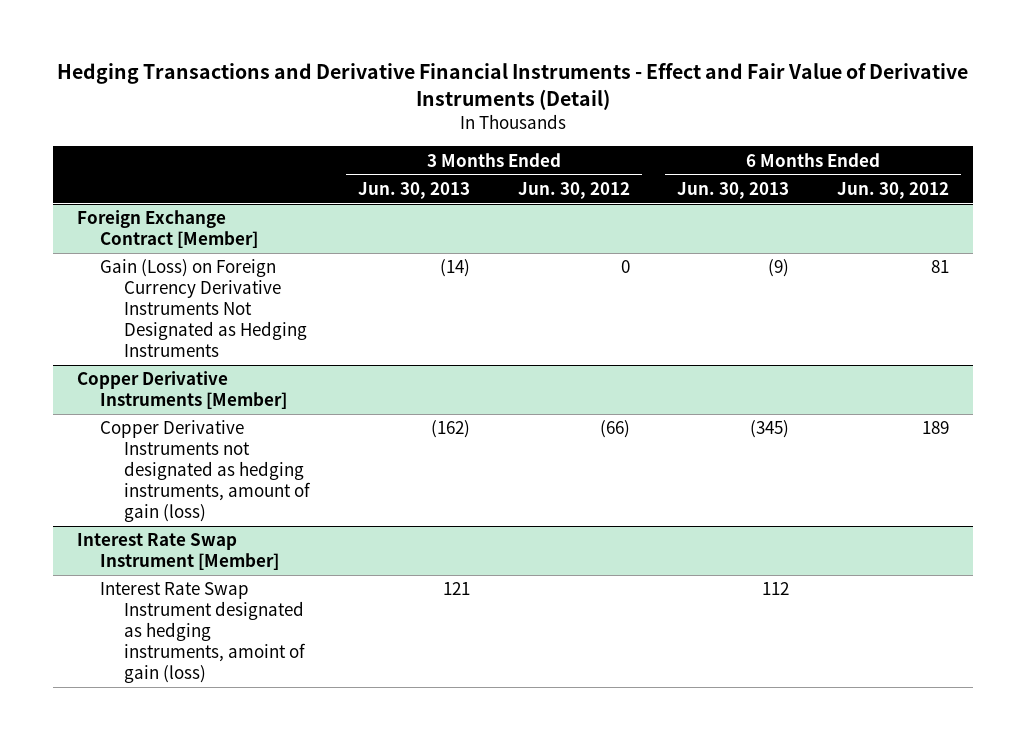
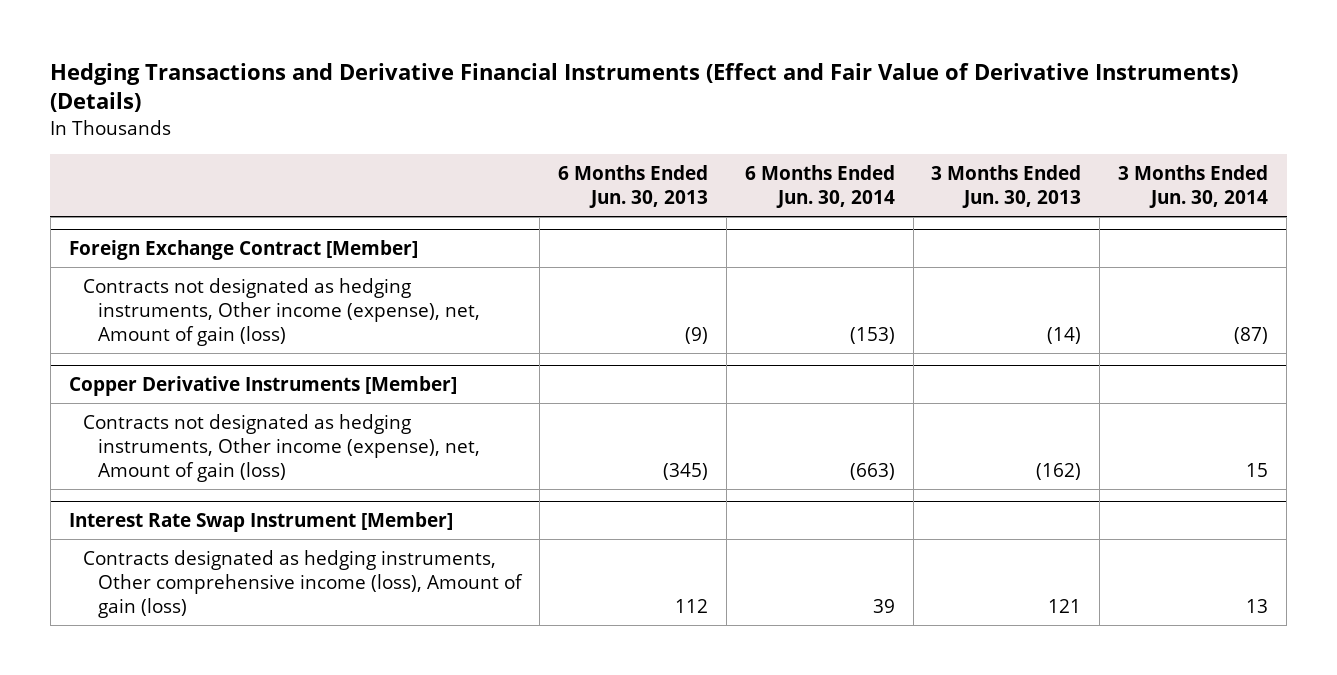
[56,63,968,110] Hedging Transactions and Derivative Financial Instruments - Effect and Fair Value of Derivative Instruments (Detail) -> [50,62,1239,113] Hedging Transactions and Derivative Financial Instruments (Effect and Fair Value of Derivative Instruments) (Details)
[517,181,630,199] Jun. 30, 2012 -> none
[837,181,950,199] Jun. 30, 2012 -> none
none -> [744,164,895,208] 6 Months Ended Jun. 30, 2014
none -> [1118,164,1269,208] 3 Months Ended Jun. 30, 2014
[100,259,307,358] Gain (Loss) on Foreign Currency Derivative Instruments Not Designated as Hedging Instruments -> [83,277,480,347] Contracts not designated as hedging instruments, Other income (expense), net, Amount of gain (loss)
[100,420,311,523] Copper Derivative Instruments not designated as hedging instruments, amount of gain (loss) -> [83,413,480,483] Contracts not designated as hedging instruments, Other income (expense), net, Amount of gain (loss)
[100,582,306,684] Interest Rate Swap Instrument designated as hedging instruments, amoint of gain (loss) -> [83,549,523,619] Contracts designated as hedging instruments, Other comprehensive income (loss), Amount of gain (loss)

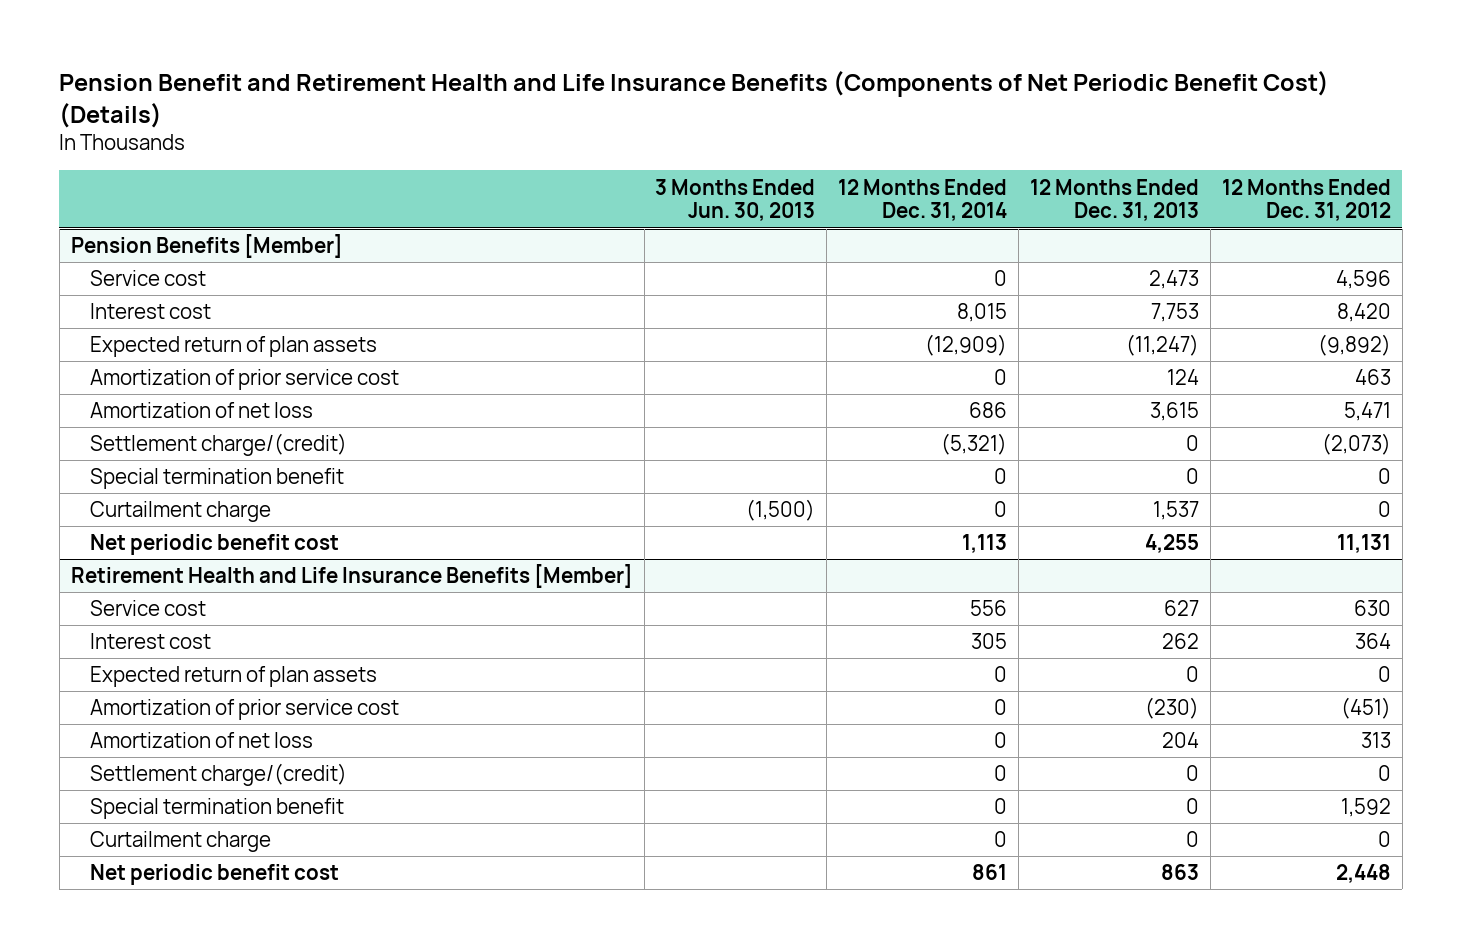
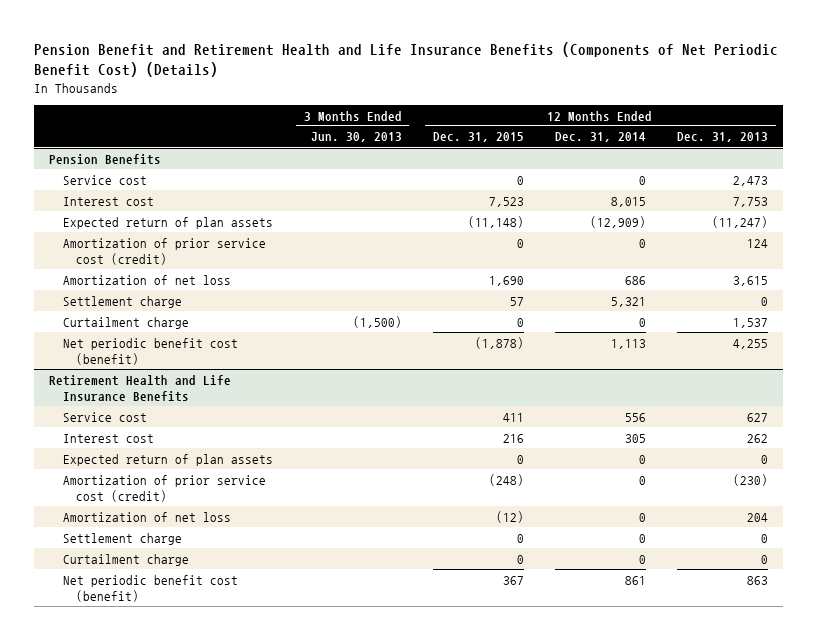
[1221,178,1391,222] 12 Months Ended Dec. 31, 2012 -> none
none -> [432,132,524,143] Dec. 31, 2015
[70,234,343,259] Pension Benefits [Member] -> [49,153,162,165] Pension Benefits
[89,369,399,391] Amortization of prior service cost -> [62,237,266,265] Amortization of prior service cost (credit)
[89,468,344,490] Special termination benefit -> none
[89,433,347,457] Settlement charge/(credit) -> [62,295,182,308] Settlement charge
[941,433,1008,456] (5,321) -> [610,296,646,307] 5,321
[89,534,339,556] Net periodic benefit cost -> [62,337,238,365] Net periodic benefit cost (benefit)
[70,564,633,589] Retirement Health and Life Insurance Benefits [Member] -> [49,374,232,402] Retirement Health and Life Insurance Benefits
[89,699,399,721] Amortization of prior service cost -> [62,474,266,502] Amortization of prior service cost (credit)
[89,798,344,820] Special termination benefit -> none
[89,763,347,787] Settlement charge/(credit) -> [62,532,182,545] Settlement charge
[89,864,339,886] Net periodic benefit cost -> [62,574,238,602] Net periodic benefit cost (benefit)

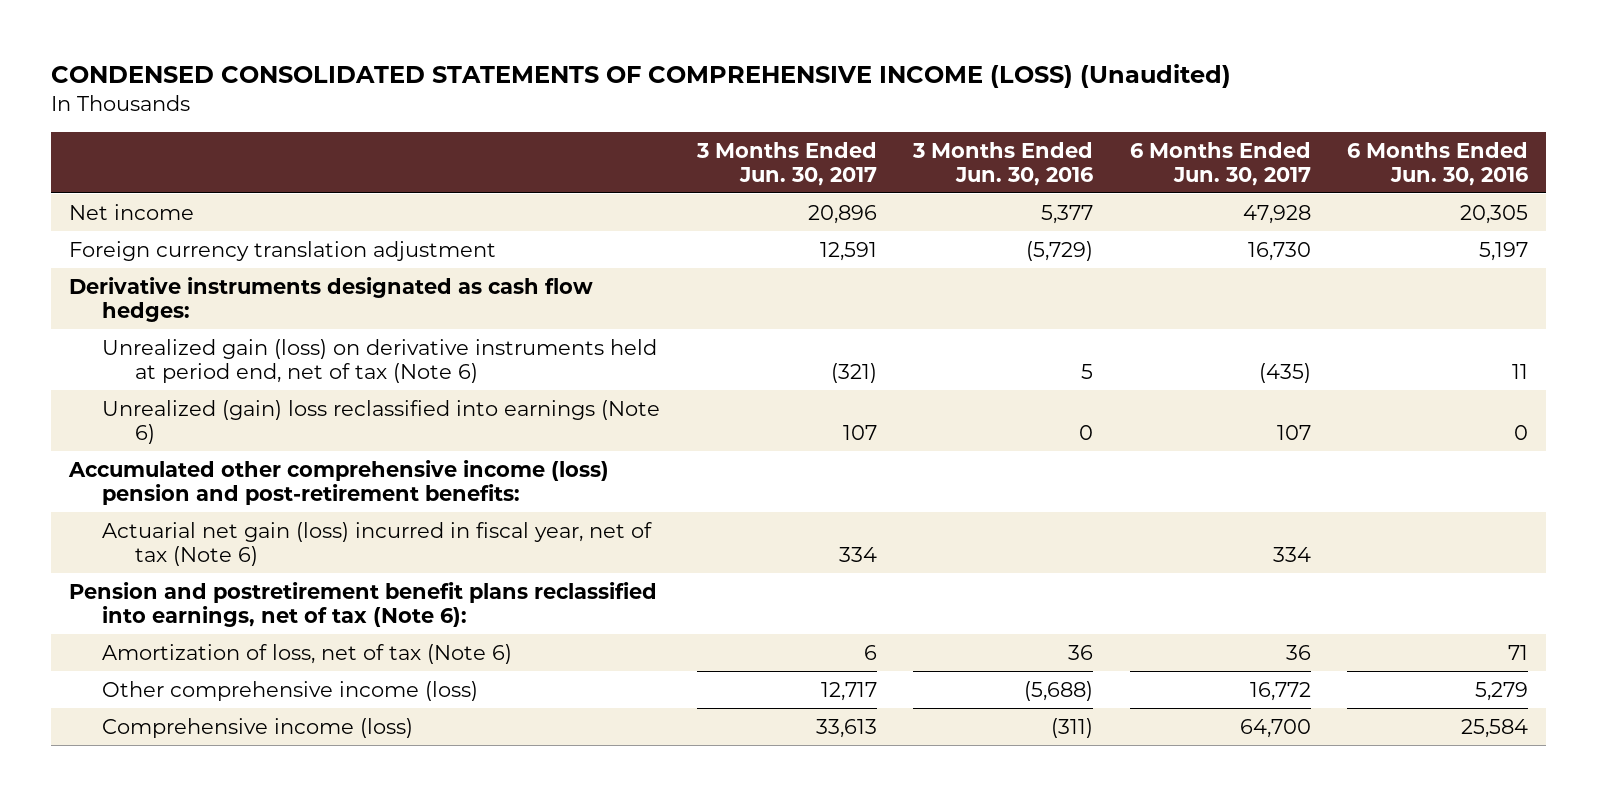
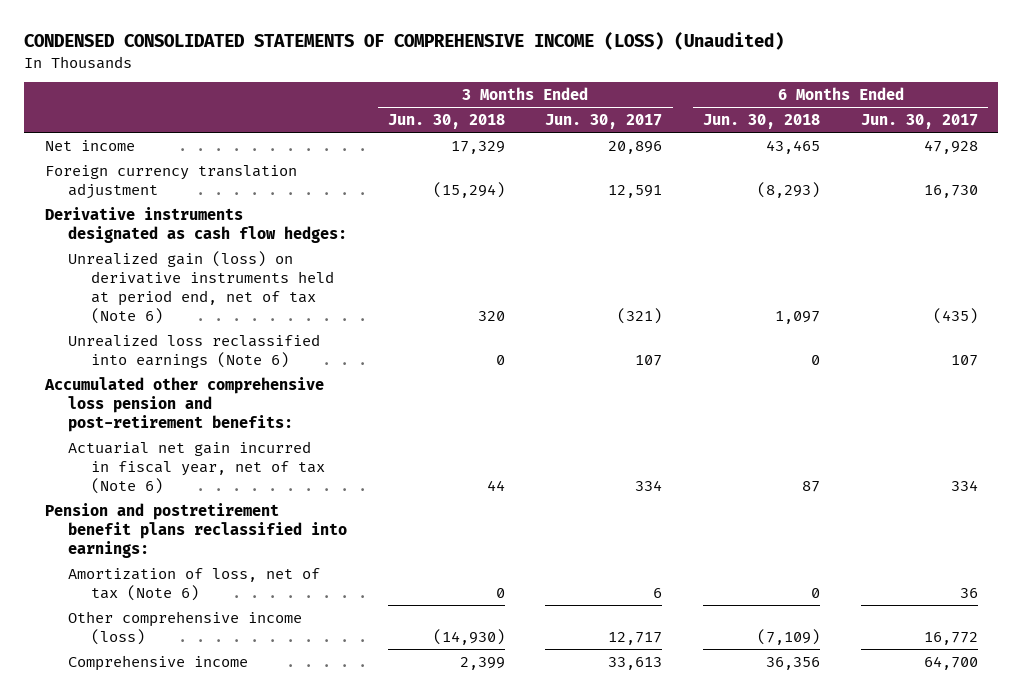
[912,141,1094,186] 3 Months Ended Jun. 30, 2016 -> none
[1347,141,1529,186] 6 Months Ended Jun. 30, 2016 -> none
none -> [387,113,505,129] Jun. 30, 2018
none -> [703,113,821,129] Jun. 30, 2018
[102,399,661,444] Unrealized (gain) loss reclassified into earnings (Note 6) -> [68,333,321,368] Unrealized loss reclassified into earnings (Note 6)
[68,459,610,505] Accumulated other comprehensive income (loss) pension and post-retirement benefits: -> [43,376,324,433] Accumulated other comprehensive loss pension and post-retirement benefits:
[102,521,653,566] Actuarial net gain (loss) incurred in fiscal year, net of tax (Note 6) -> [68,440,326,495] Actuarial net gain incurred in fiscal year, net of tax (Note 6)
[69,581,658,627] Pension and postretirement benefit plans reclassified into earnings, net of tax (Note 6): -> [44,502,348,559] Pension and postretirement benefit plans reclassified into earnings:
[102,717,414,738] Comprehensive income (loss) -> [68,654,249,671] Comprehensive income

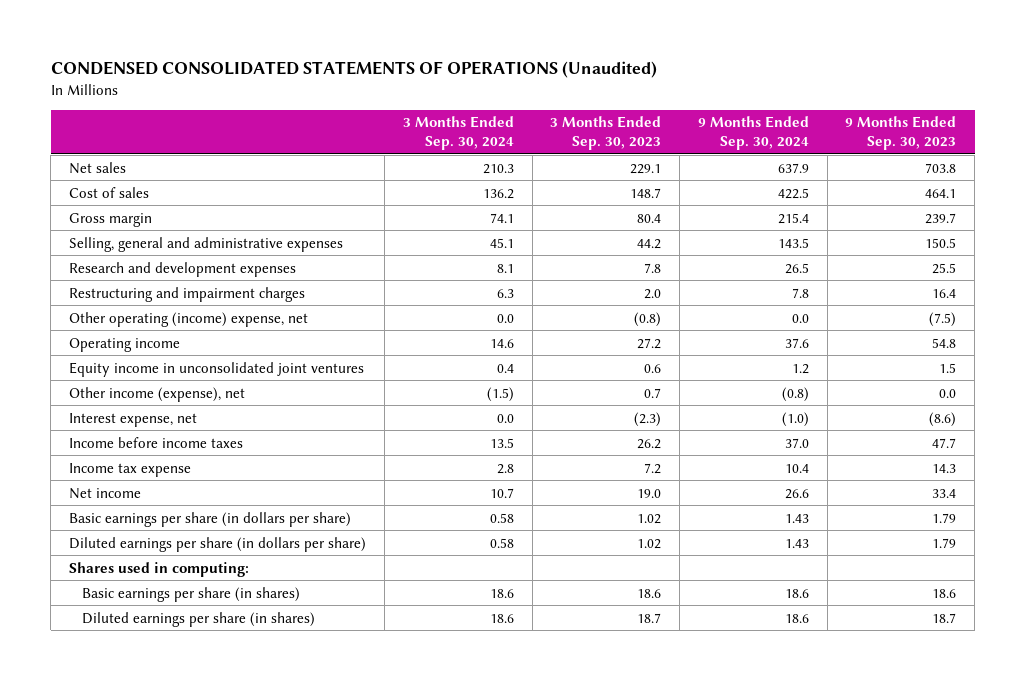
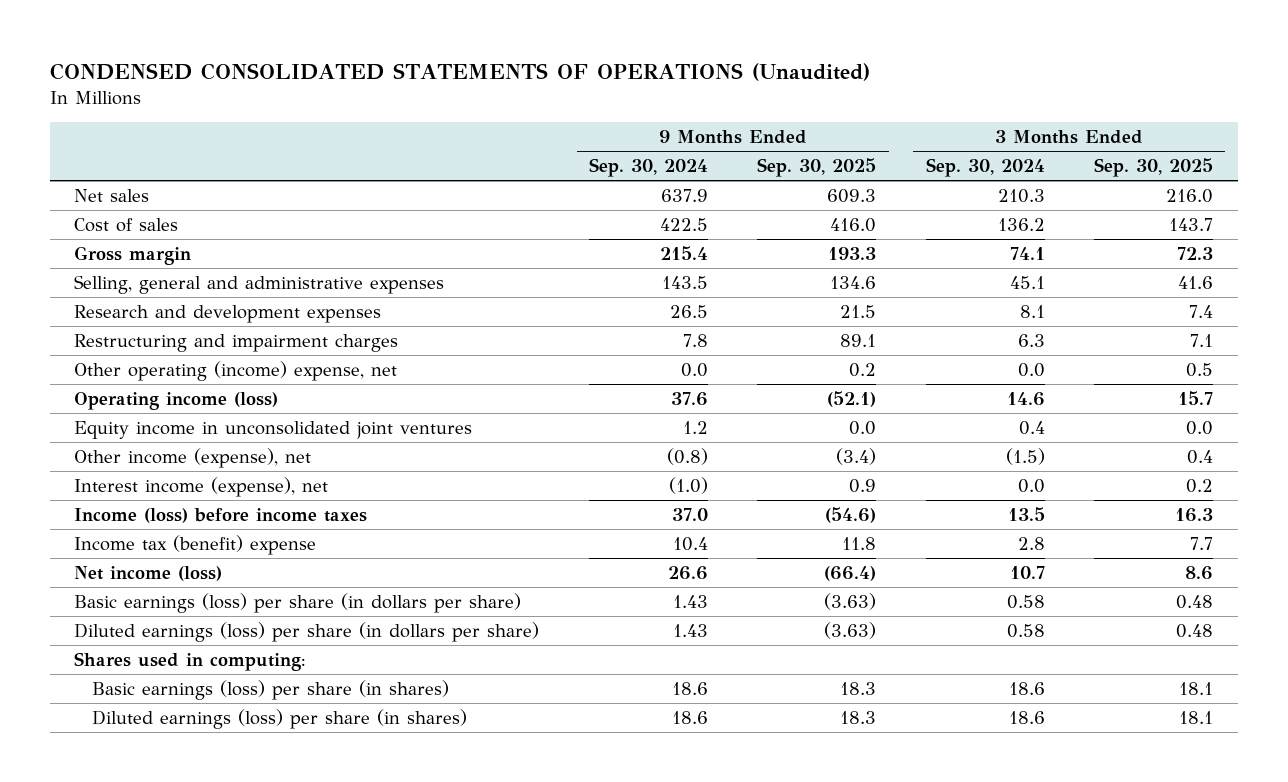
[550,116,662,151] 3 Months Ended Sep. 30, 2023 -> none
[845,116,957,151] 9 Months Ended Sep. 30, 2023 -> none
none -> [757,158,877,178] Sep. 30, 2025
none -> [1094,158,1214,178] Sep. 30, 2025
[69,337,181,352] Operating income -> [74,391,279,410] Operating income (loss)
[69,412,198,427] Interest expense, net -> [74,476,329,497] Interest income (expense), net
[69,436,244,448] Income before income taxes -> [74,507,368,523] Income (loss) before income taxes
[69,462,192,477] Income tax expense -> [74,534,317,555] Income tax (benefit) expense
[69,487,142,499] Net income -> [74,565,223,581] Net income (loss)
[69,511,352,527] Basic earnings per share (in dollars per share) -> [74,592,522,613] Basic earnings (loss) per share (in dollars per share)
[69,536,367,552] Diluted earnings per share (in dollars per share) -> [74,621,540,642] Diluted earnings (loss) per share (in dollars per share)
[81,586,300,602] Basic earnings per share (in shares) -> [91,679,449,700] Basic earnings (loss) per share (in shares)
[81,611,315,627] Diluted earnings per share (in shares) -> [91,708,467,729] Diluted earnings (loss) per share (in shares)

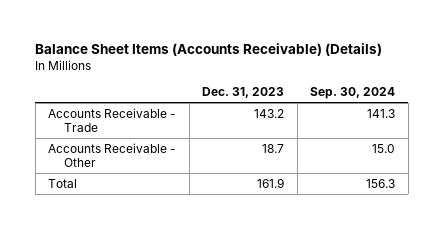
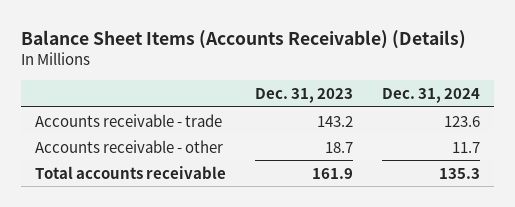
[310,87,396,100] Sep. 30, 2024 -> none
none -> [382,88,481,104] Dec. 31, 2024
[48,107,177,132] Accounts Receivable - Trade -> [35,113,223,127] Accounts receivable - trade
[48,142,177,167] Accounts Receivable - Other -> [35,139,224,153] Accounts receivable - other
[48,178,78,188] Total -> [35,165,227,179] Total accounts receivable

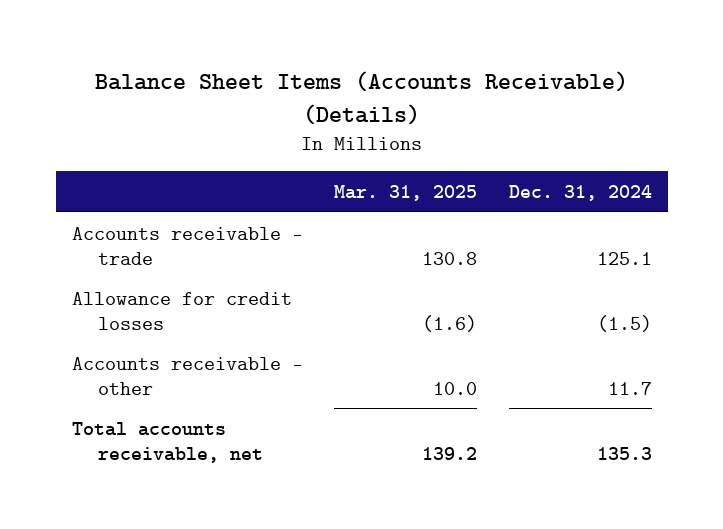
[255,88,354,104] Dec. 31, 2023 -> none
none -> [334,185,478,202] Mar. 31, 2025
[444,115,481,127] 123.6 -> [596,251,652,265] 125.1
none -> [71,291,292,330] Allowance for credit losses
[35,165,227,179] Total accounts receivable -> [71,421,264,463] Total accounts receivable, net

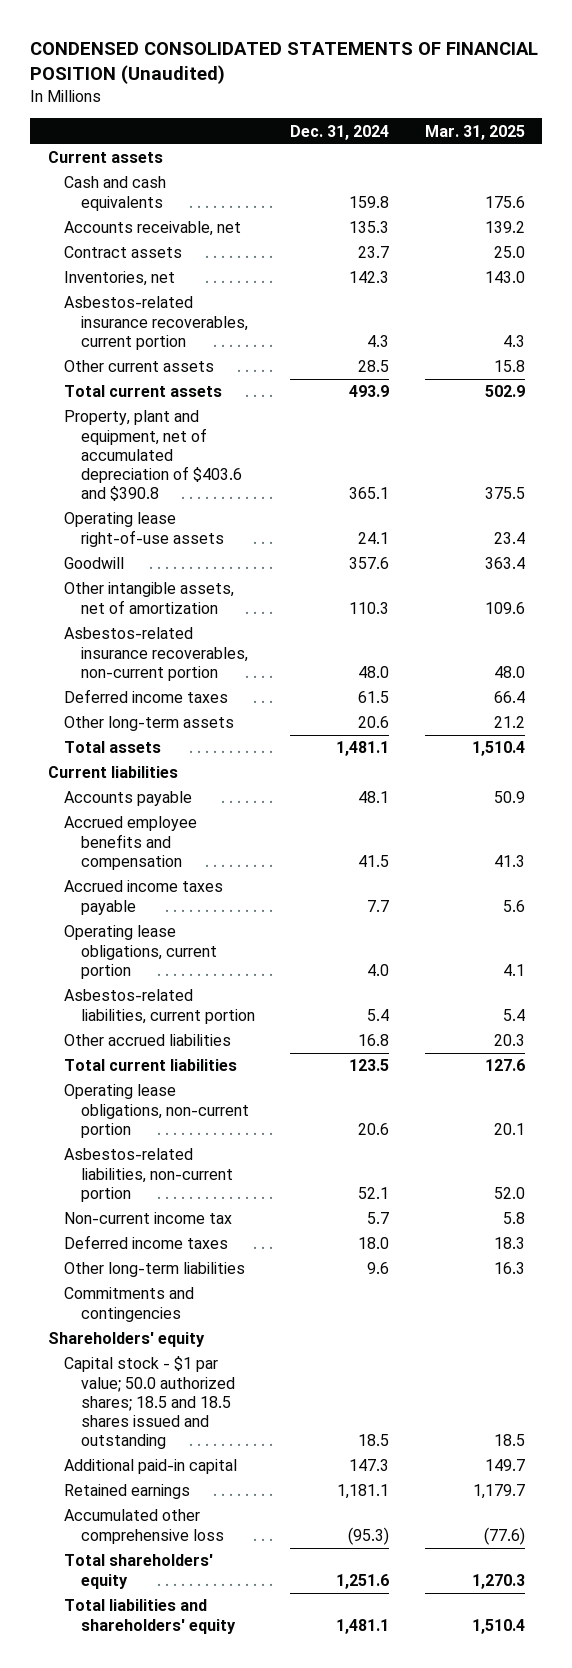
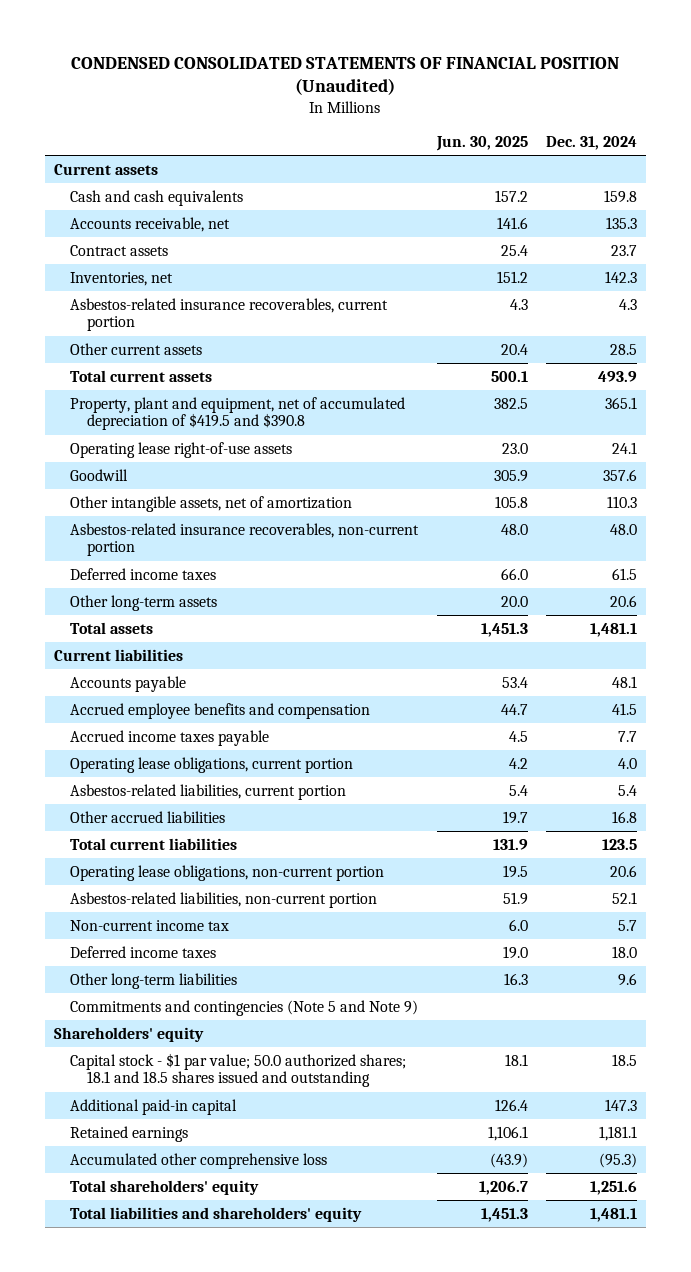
[424,124,525,140] Mar. 31, 2025 -> none
none -> [435,135,528,151] Jun. 30, 2025
[64,410,242,501] Property, plant and equipment, net of accumulated depreciation of $403.6 and $390.8 -> [70,396,406,431] Property, plant and equipment, net of accumulated depreciation of $419.5 and $390.8
[64,1287,195,1322] Commitments and contingencies -> [70,999,419,1016] Commitments and contingencies (Note 5 and Note 9)
[64,1356,235,1449] Capital stock - $1 par value; 50.0 authorized shares; 18.5 and 18.5 shares issued and outstanding -> [70,1052,407,1088] Capital stock - $1 par value; 50.0 authorized shares; 18.1 and 18.5 shares issued and outstanding

